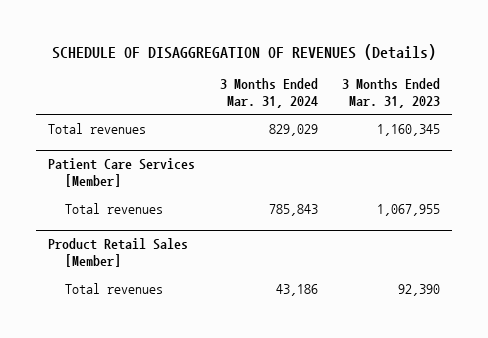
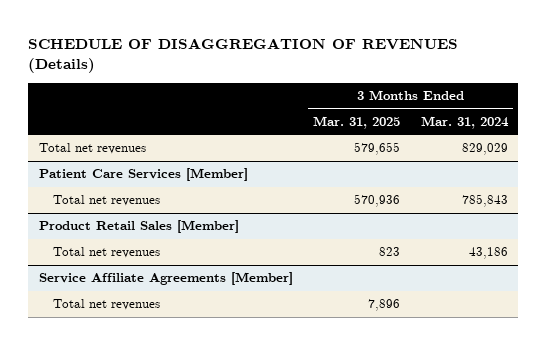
[342,77,441,108] 3 Months Ended Mar. 31, 2023 -> none
none -> [313,115,401,129] Mar. 31, 2025
[48,122,147,134] Total revenues -> [38,143,146,155] Total net revenues
[65,202,164,214] Total revenues -> [53,195,161,207] Total net revenues
[65,282,164,294] Total revenues -> [53,247,161,259] Total net revenues
none -> [38,272,293,286] Service Affiliate Agreements [Member]
none -> [53,299,161,311] Total net revenues

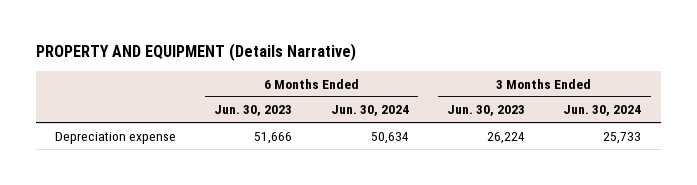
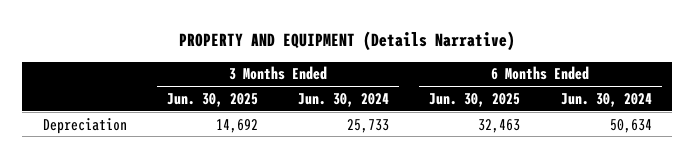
[214,105,293,117] Jun. 30, 2023 -> none
[447,105,526,117] Jun. 30, 2023 -> none
none -> [166,92,258,107] Jun. 30, 2025
none -> [429,92,521,107] Jun. 30, 2025
[55,131,177,144] Depreciation expense -> [42,117,127,134] Depreciation

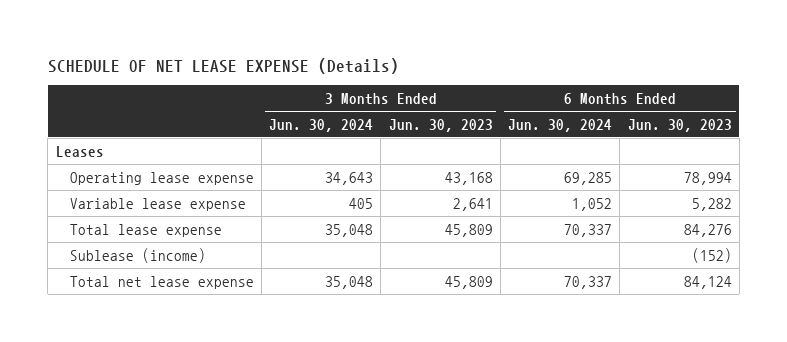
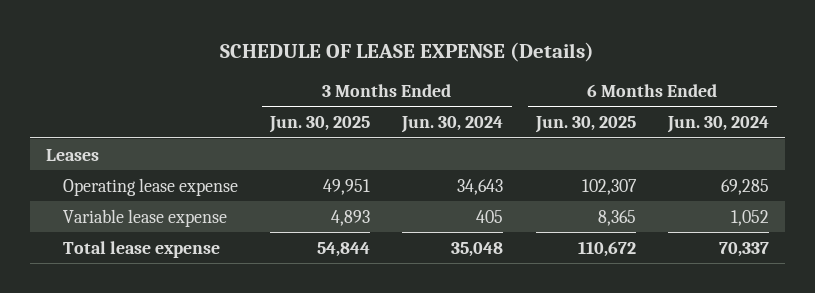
[47,57,399,74] SCHEDULE OF NET LEASE EXPENSE (Details) -> [220,41,595,62] SCHEDULE OF LEASE EXPENSE (Details)
[388,118,493,132] Jun. 30, 2023 -> none
[627,118,732,132] Jun. 30, 2023 -> none
none -> [269,116,371,134] Jun. 30, 2025
none -> [534,116,636,134] Jun. 30, 2025
[69,247,206,263] Sublease (income) -> none
[69,275,254,289] Total net lease expense -> none

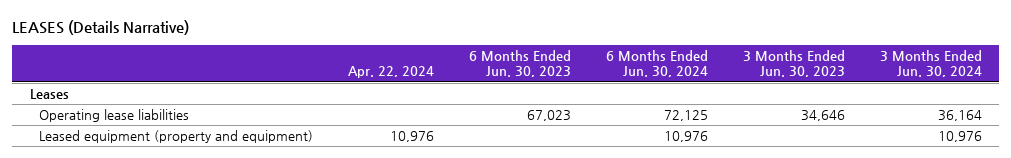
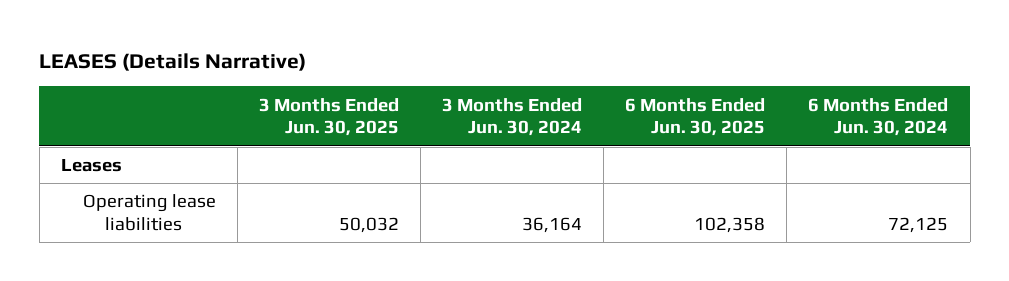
[348,66,435,79] Apr. 22, 2024 -> none
[469,50,572,78] 6 Months Ended Jun. 30, 2023 -> none
[742,50,845,78] 3 Months Ended Jun. 30, 2023 -> none
none -> [259,97,400,137] 3 Months Ended Jun. 30, 2025
none -> [625,97,766,137] 6 Months Ended Jun. 30, 2025
[39,130,314,144] Leased equipment (property and equipment) -> none

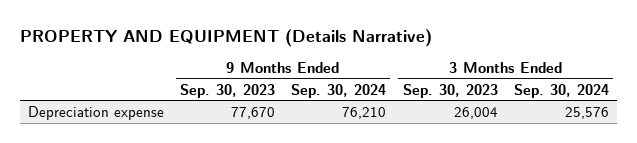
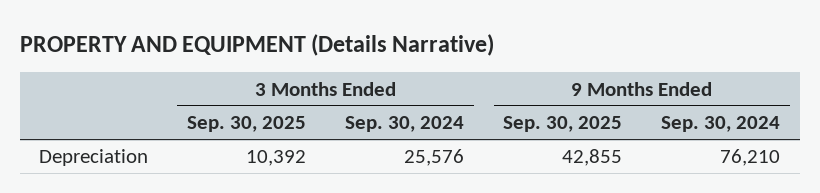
[180,83,276,98] Sep. 30, 2023 -> none
[402,83,498,98] Sep. 30, 2023 -> none
none -> [187,116,307,133] Sep. 30, 2025
none -> [503,116,623,133] Sep. 30, 2025
[28,105,165,120] Depreciation expense -> [39,149,149,167] Depreciation

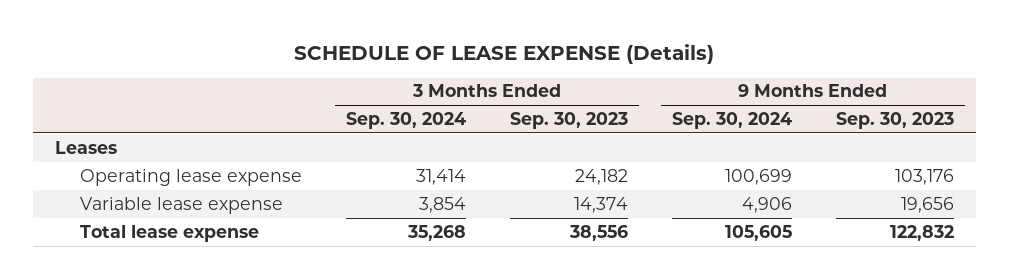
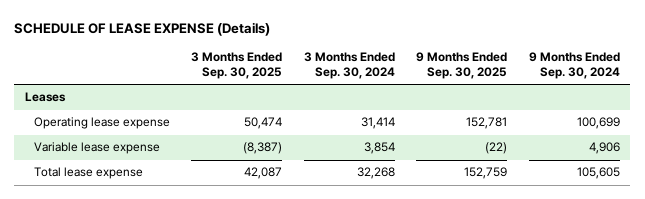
[509,111,628,129] Sep. 30, 2023 -> none
[835,111,954,129] Sep. 30, 2023 -> none
none -> [191,51,283,80] 3 Months Ended Sep. 30, 2025
none -> [416,51,508,80] 9 Months Ended Sep. 30, 2025
[407,224,467,241] 35,268 -> [356,167,395,180] 32,268

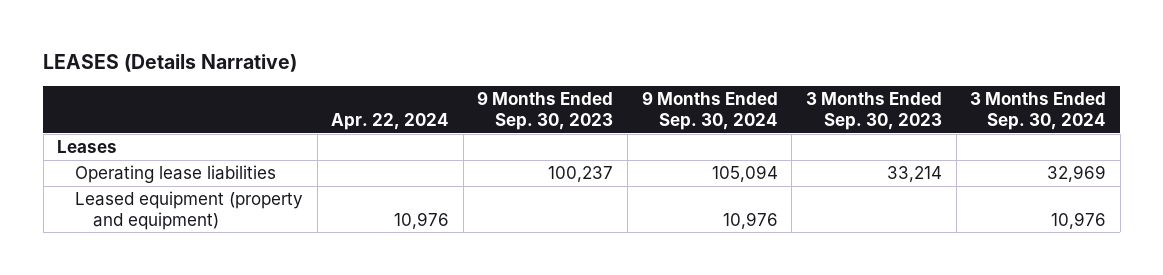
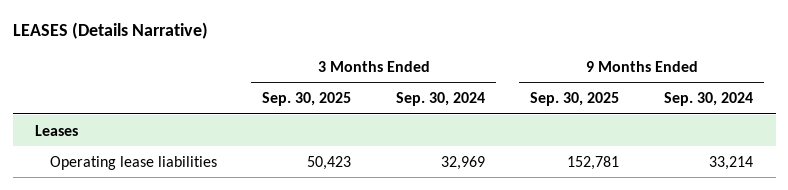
[331,112,450,130] Apr. 22, 2024 -> none
[477,91,614,130] 9 Months Ended Sep. 30, 2023 -> none
[805,92,942,130] 3 Months Ended Sep. 30, 2023 -> none
none -> [262,92,352,107] Sep. 30, 2025
none -> [530,92,620,107] Sep. 30, 2025
[74,191,303,230] Leased equipment (property and equipment) -> none
[711,165,778,183] 105,094 -> [709,155,754,170] 33,214

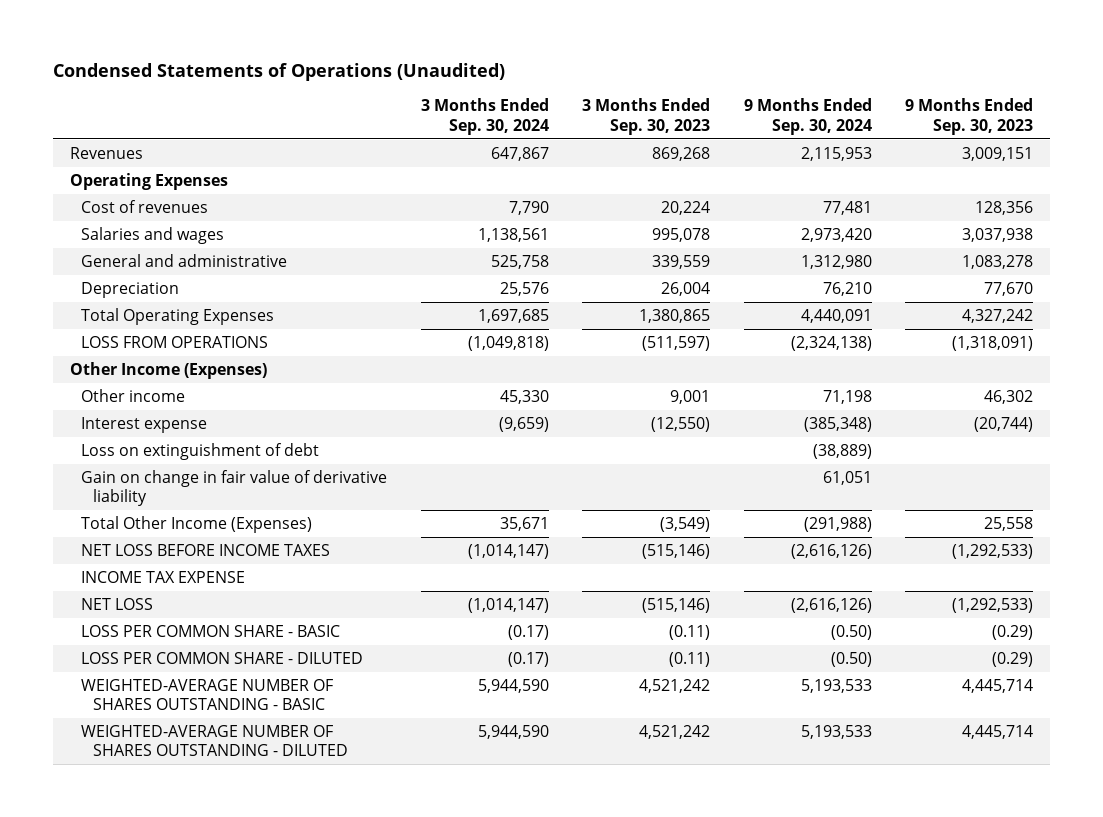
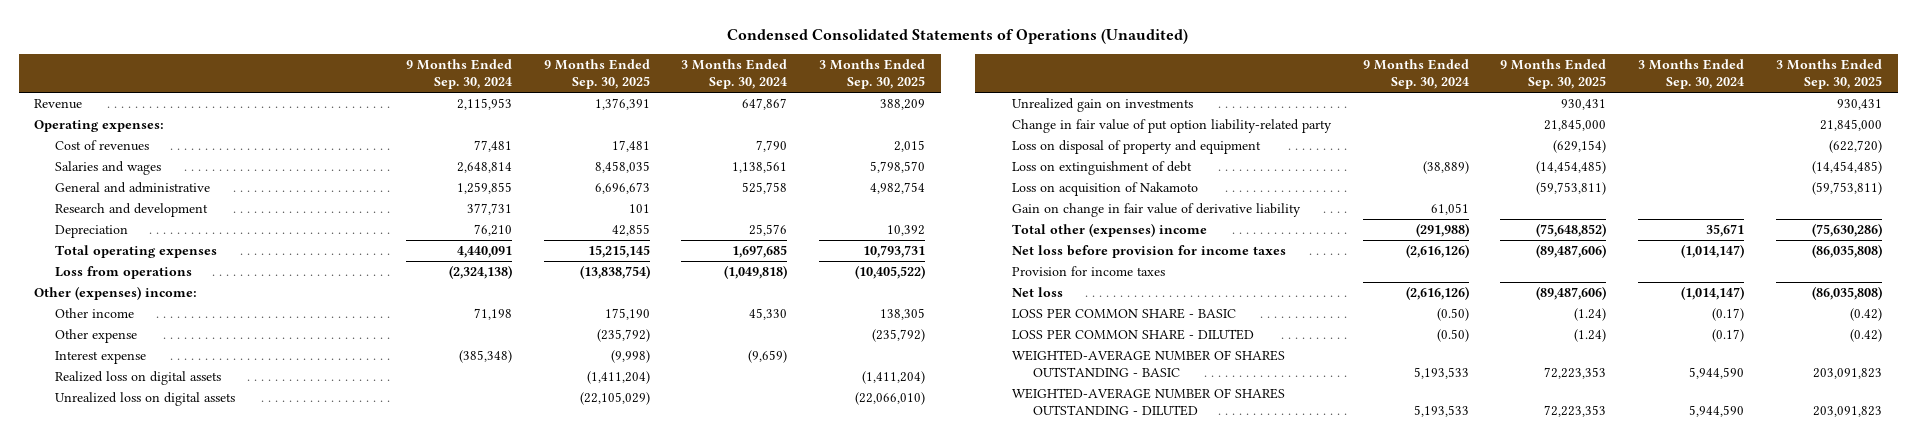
[52,62,505,81] Condensed Statements of Operations (Unaudited) -> [727,28,1189,44] Condensed Consolidated Statements of Operations (Unaudited)
[582,98,711,135] 3 Months Ended Sep. 30, 2023 -> none
[905,98,1034,135] 9 Months Ended Sep. 30, 2023 -> none
none -> [543,58,650,90] 9 Months Ended Sep. 30, 2025
none -> [819,58,926,90] 3 Months Ended Sep. 30, 2025
[69,146,143,159] Revenues -> [34,98,83,109] Revenue
[69,172,228,190] Operating Expenses -> [34,119,165,132] Operating expenses:
[800,227,872,242] 2,973,420 -> [456,161,512,173] 2,648,814
[800,254,872,269] 1,312,980 -> [456,181,512,194] 1,259,855
none -> [55,202,209,217] Research and development
[81,307,275,325] Total Operating Expenses -> [55,244,218,258] Total operating expenses
[81,335,269,348] LOSS FROM OPERATIONS -> [55,265,193,279] Loss from operations
[69,361,267,379] Other Income (Expenses) -> [34,285,198,300] Other (expenses) income:
none -> [55,328,138,343] Other expense
none -> [55,370,222,385] Realized loss on digital assets
none -> [55,391,236,406] Unrealized loss on digital assets
none -> [1011,97,1193,112] Unrealized gain on investments
none -> [1011,118,1332,133] Change in fair value of put option liability-related party
none -> [1011,139,1261,154] Loss on disposal of property and equipment
none -> [1011,181,1198,196] Loss on acquisition of Nakamoto
[81,515,313,533] Total Other Income (Expenses) -> [1011,222,1207,237] Total other (expenses) income
[81,543,331,556] NET LOSS BEFORE INCOME TAXES -> [1011,244,1286,258] Net loss before provision for income taxes
[81,570,246,583] INCOME TAX EXPENSE -> [1011,265,1165,276] Provision for income taxes
[81,597,154,610] NET LOSS -> [1011,286,1063,297] Net loss

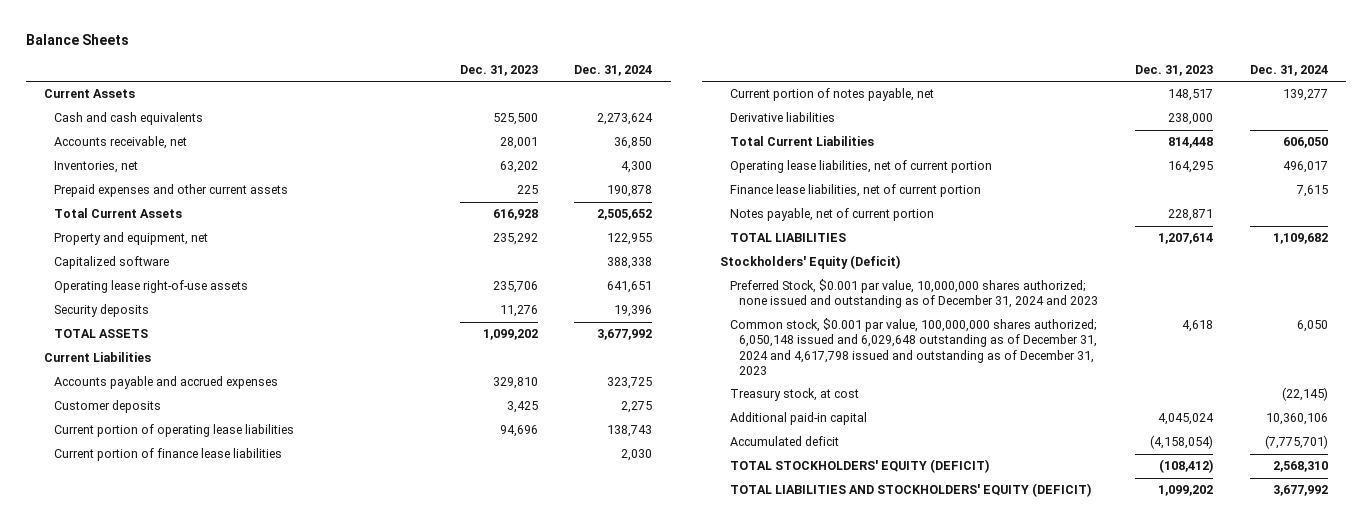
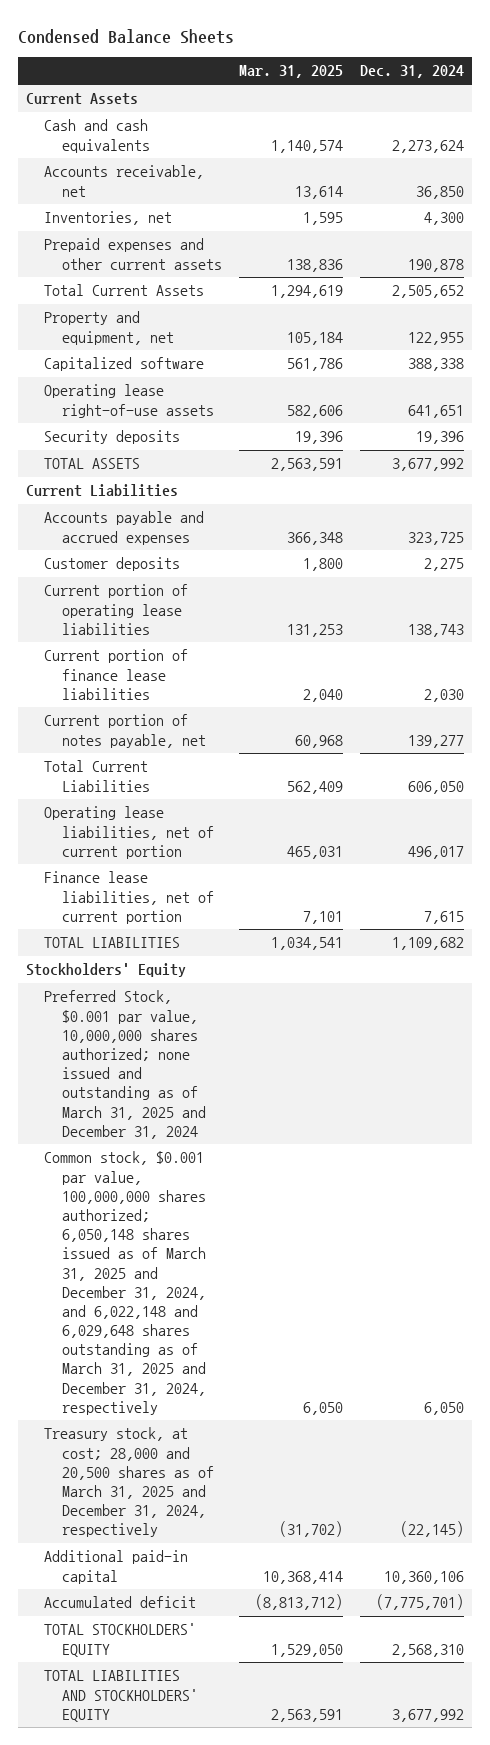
[26,34,130,46] Balance Sheets -> [18,28,235,44] Condensed Balance Sheets
[459,64,538,76] Dec. 31, 2023 -> none
none -> [238,65,343,79] Mar. 31, 2025
[729,112,835,123] Derivative liabilities -> none
[729,208,934,222] Notes payable, net of current portion -> none
[719,255,900,270] Stockholders' Equity (Deficit) -> [26,963,187,978] Stockholders' Equity
[729,279,1099,309] Preferred Stock, $0.001 par value, 10,000,000 shares authorized; none issued and outstanding as of December 31, 2024 and 2023 -> [44,990,207,1139] Preferred Stock, $0.001 par value, 10,000,000 shares authorized; none issued and outstanding as of March 31, 2025 and December 31, 2024
[729,318,1098,375] Common stock, $0.001 par value, 100,000,000 shares authorized; 6,050,148 issued and 6,029,648 outstanding as of December 31, 2024 and 4,617,798 issued and outstanding as of December 31, 2023 -> [44,1151,207,1415] Common stock, $0.001 par value, 100,000,000 shares authorized; 6,050,148 shares issued as of March 31, 2025 and December 31, 2024, and 6,022,148 and 6,029,648 shares outstanding as of March 31, 2025 and December 31, 2024, respectively
[729,388,859,402] Treasury stock, at cost -> [44,1427,215,1538] Treasury stock, at cost; 28,000 and 20,500 shares as of March 31, 2025 and December 31, 2024, respectively
[729,459,989,474] TOTAL STOCKHOLDERS' EQUITY (DEFICIT) -> [44,1623,197,1657] TOTAL STOCKHOLDERS' EQUITY
[729,483,1091,498] TOTAL LIABILITIES AND STOCKHOLDERS' EQUITY (DEFICIT) -> [44,1670,199,1722] TOTAL LIABILITIES AND STOCKHOLDERS' EQUITY

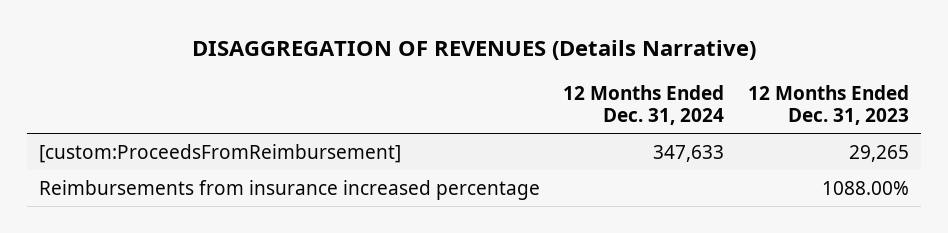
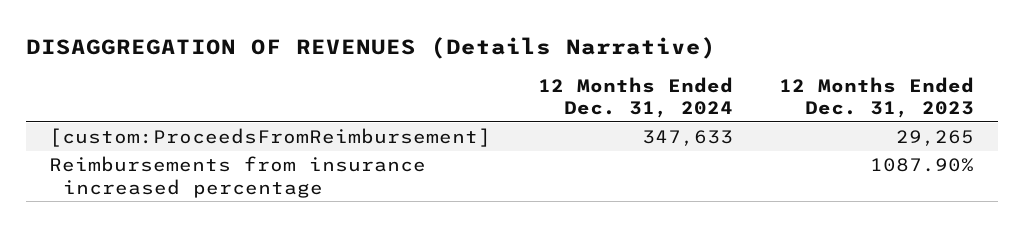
[822,180,910,195] 1088.00% -> [870,158,975,173] 1087.90%

